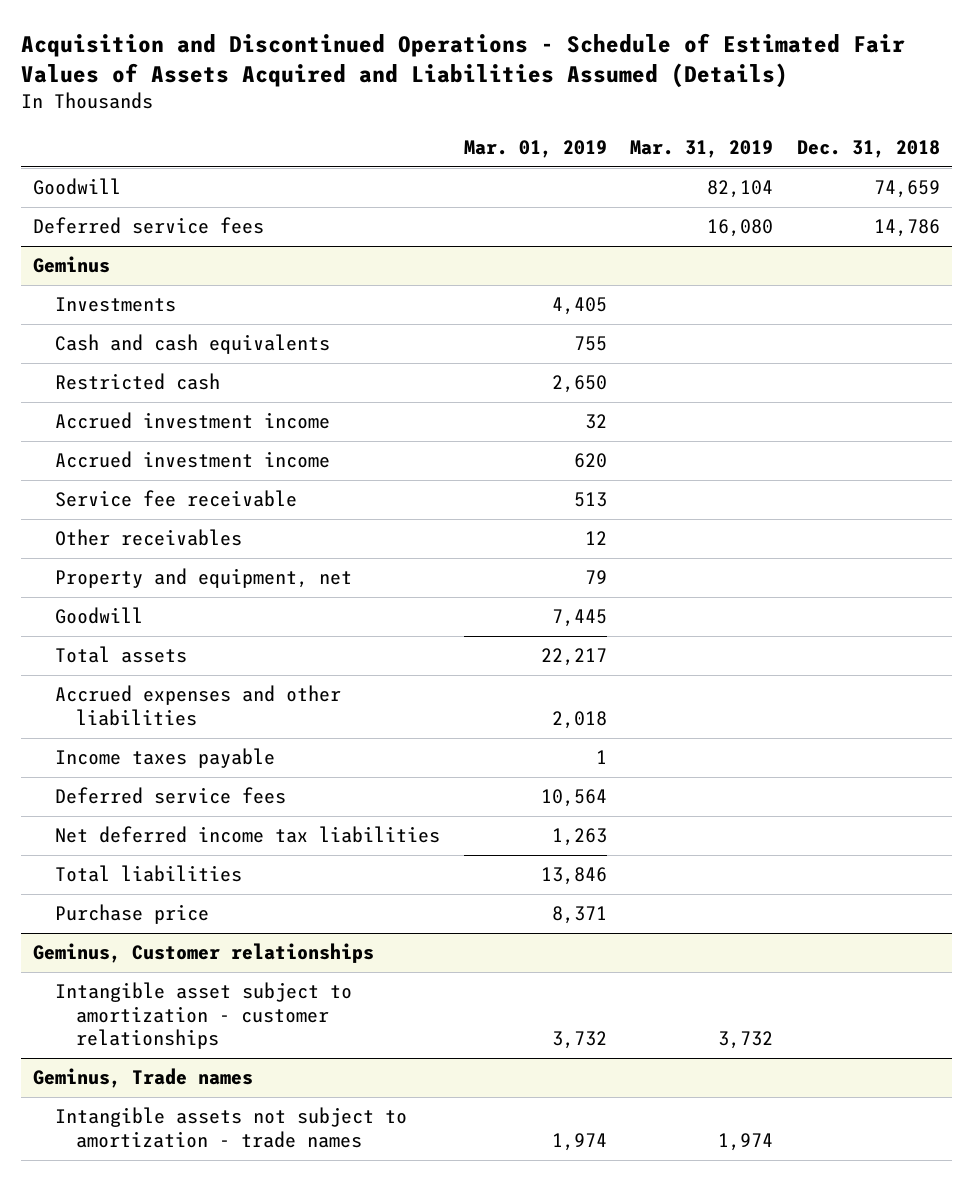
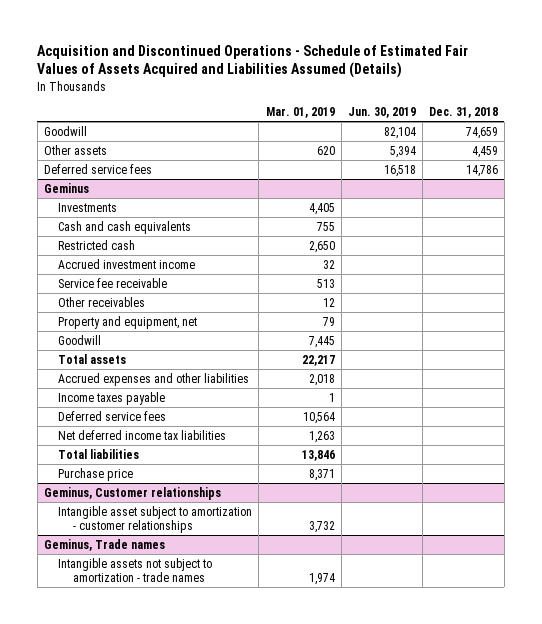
[630,139,774,158] Mar. 31, 2019 -> none
none -> [347,107,416,119] Jun. 30, 2019
none -> [43,144,107,155] Other assets
[54,451,330,469] Accrued investment income -> none

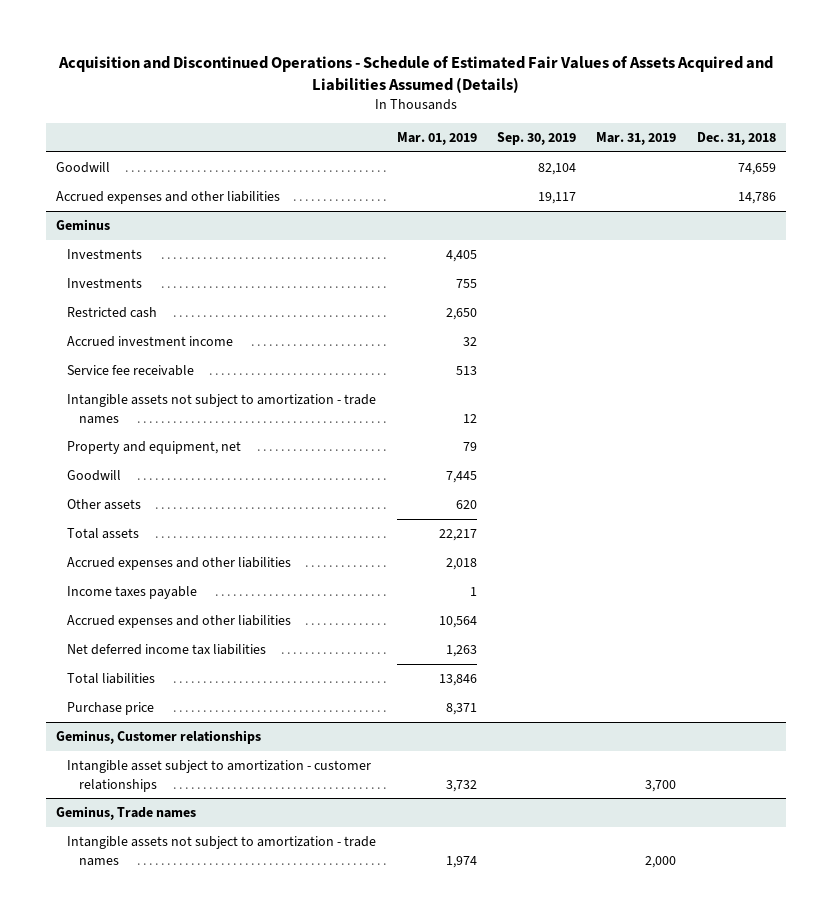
[347,107,416,119] Jun. 30, 2019 -> none
none -> [497,132,577,146] Sep. 30, 2019
none -> [596,132,677,146] Mar. 31, 2019
[43,144,107,155] Other assets -> none
[43,163,152,174] Deferred service fees -> [55,191,280,205] Accrued expenses and other liabilities
[58,220,192,234] Cash and cash equivalents -> [67,278,143,289] Investments
[58,296,146,307] Other receivables -> [67,394,377,424] Intangible assets not subject to amortization - trade names
none -> [67,499,142,511] Other assets
[58,410,167,421] Deferred service fees -> [67,615,292,629] Accrued expenses and other liabilities

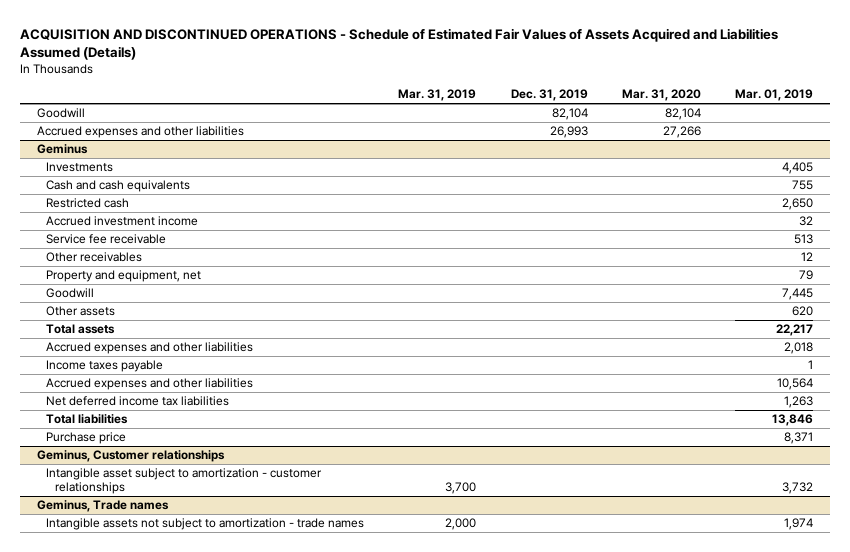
[57,55,773,93] Acquisition and Discontinued Operations - Schedule of Estimated Fair Values of Assets Acquired and Liabilities Assumed (Details) -> [20,27,779,61] ACQUISITION AND DISCONTINUED OPERATIONS - Schedule of Estimated Fair Values of Assets Acquired and Liabilities Assumed (Details)
[497,132,577,146] Sep. 30, 2019 -> none
[696,132,776,146] Dec. 31, 2018 -> none
none -> [510,89,588,102] Dec. 31, 2019
none -> [621,89,701,102] Mar. 31, 2020
[67,278,143,289] Investments -> [46,180,191,193] Cash and cash equivalents
[67,394,377,424] Intangible assets not subject to amortization - trade names -> [46,252,143,263] Other receivables

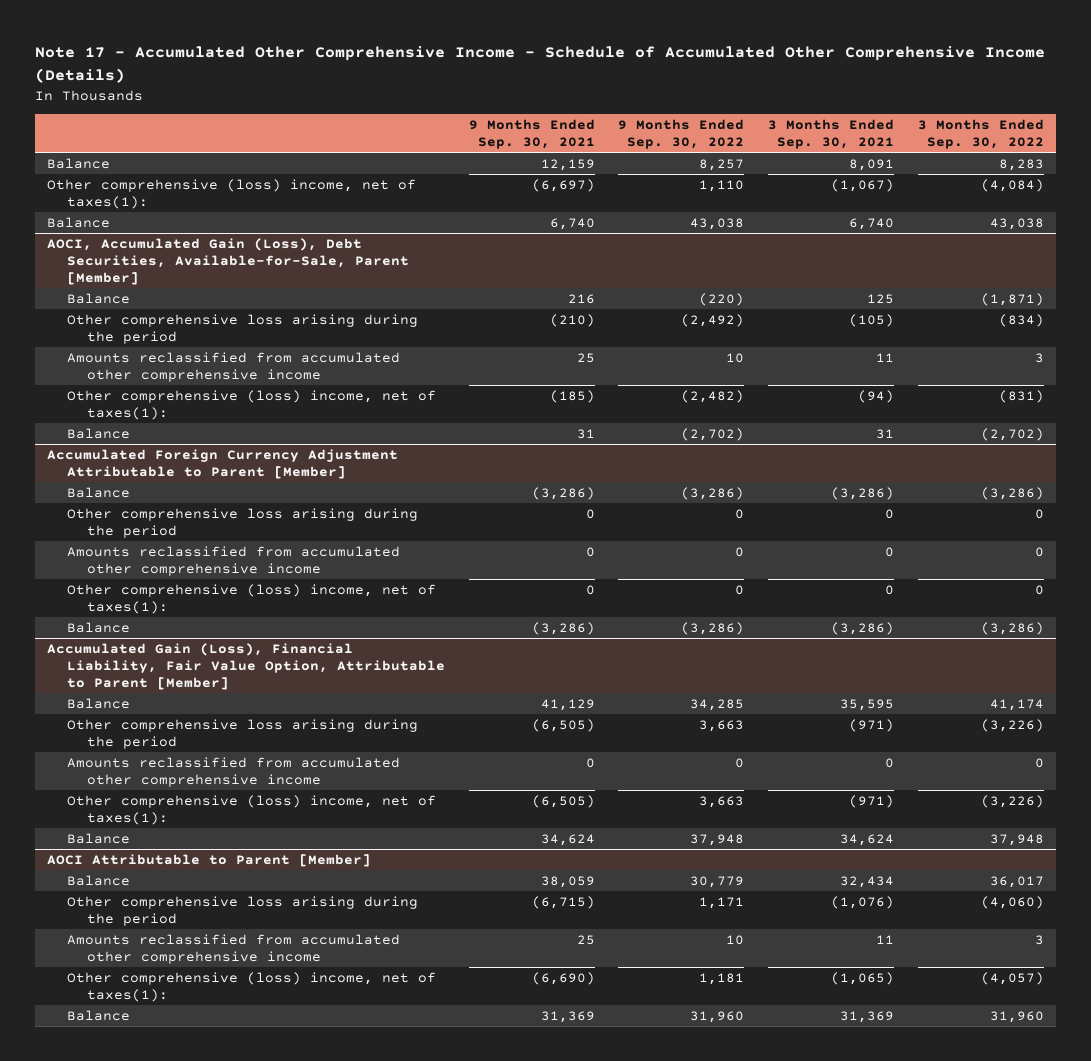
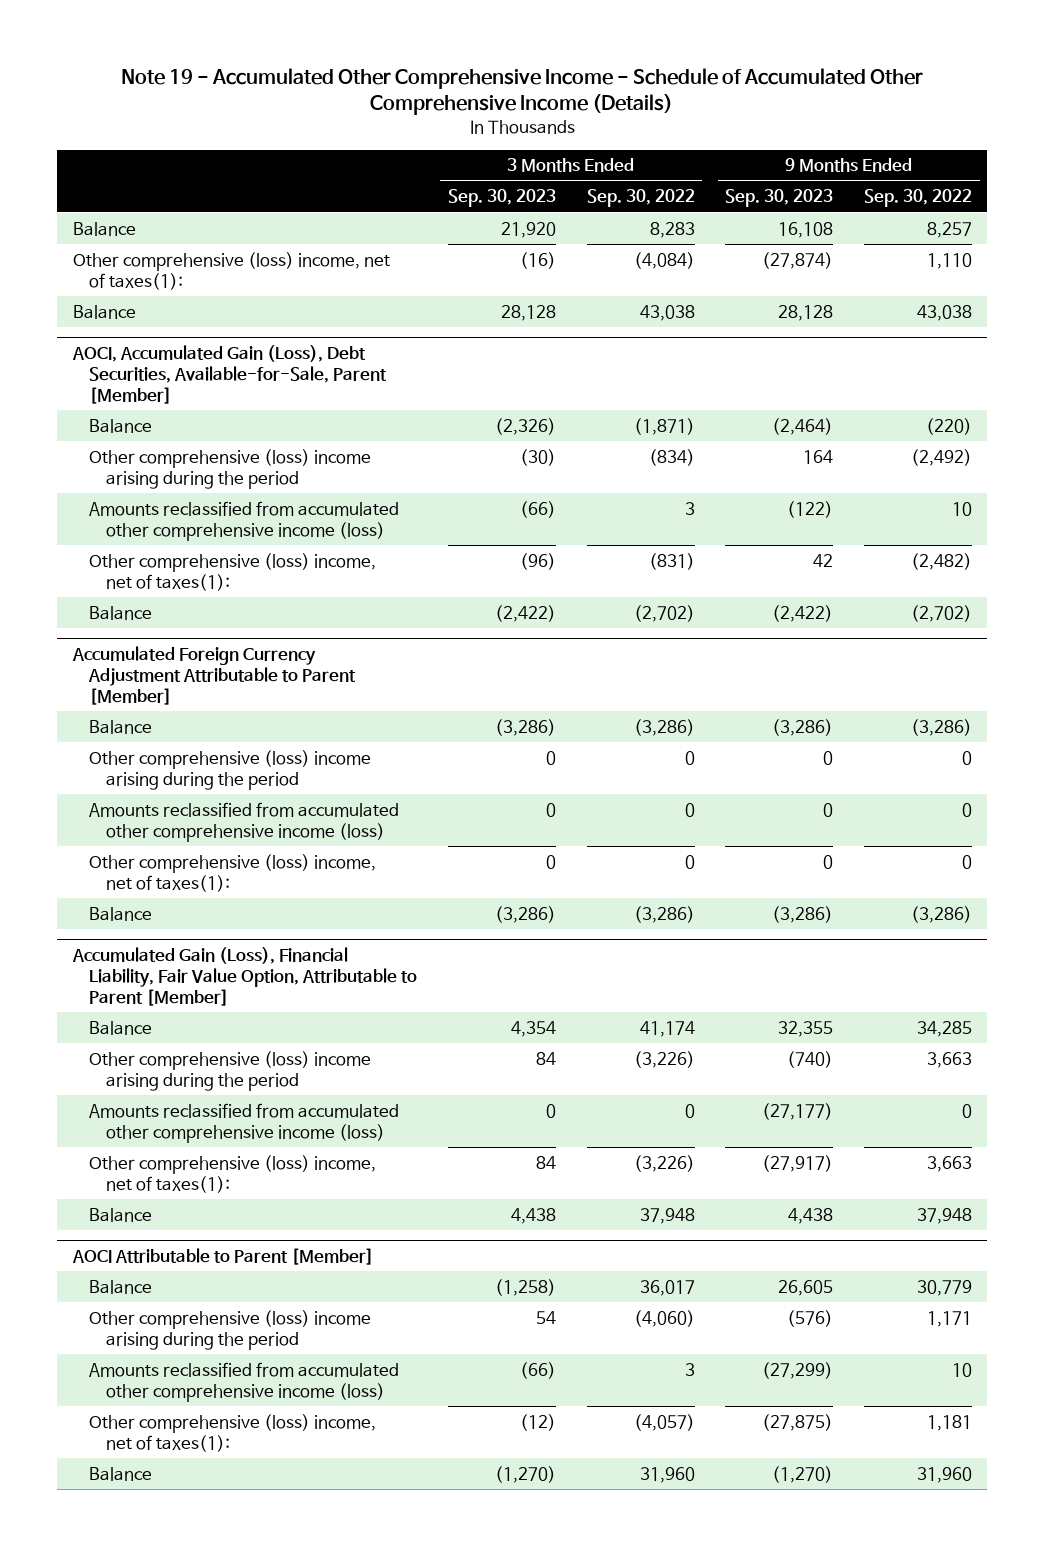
[34,46,1045,83] Note 17 - Accumulated Other Comprehensive Income - Schedule of Accumulated Other Comprehensive Income (Details) -> [121,67,924,115] Note 19 - Accumulated Other Comprehensive Income - Schedule of Accumulated Other Comprehensive Income (Details)
[468,119,595,149] 9 Months Ended Sep. 30, 2021 -> none
[768,119,895,149] 3 Months Ended Sep. 30, 2021 -> none
none -> [447,189,556,208] Sep. 30, 2023
none -> [725,189,834,208] Sep. 30, 2023
[66,314,418,344] Other comprehensive loss arising during the period -> [89,448,372,489] Other comprehensive (loss) income arising during the period
[66,352,400,382] Amounts reclassified from accumulated other comprehensive income -> [89,500,400,541] Amounts reclassified from accumulated other comprehensive income (loss)
[66,508,418,538] Other comprehensive loss arising during the period -> [89,749,372,790] Other comprehensive (loss) income arising during the period
[66,546,400,576] Amounts reclassified from accumulated other comprehensive income -> [89,801,400,842] Amounts reclassified from accumulated other comprehensive income (loss)
[66,719,418,749] Other comprehensive loss arising during the period -> [89,1050,372,1091] Other comprehensive (loss) income arising during the period
[66,757,400,787] Amounts reclassified from accumulated other comprehensive income -> [89,1102,400,1143] Amounts reclassified from accumulated other comprehensive income (loss)
[66,896,418,926] Other comprehensive loss arising during the period -> [89,1309,372,1350] Other comprehensive (loss) income arising during the period
[66,934,400,964] Amounts reclassified from accumulated other comprehensive income -> [89,1361,400,1402] Amounts reclassified from accumulated other comprehensive income (loss)

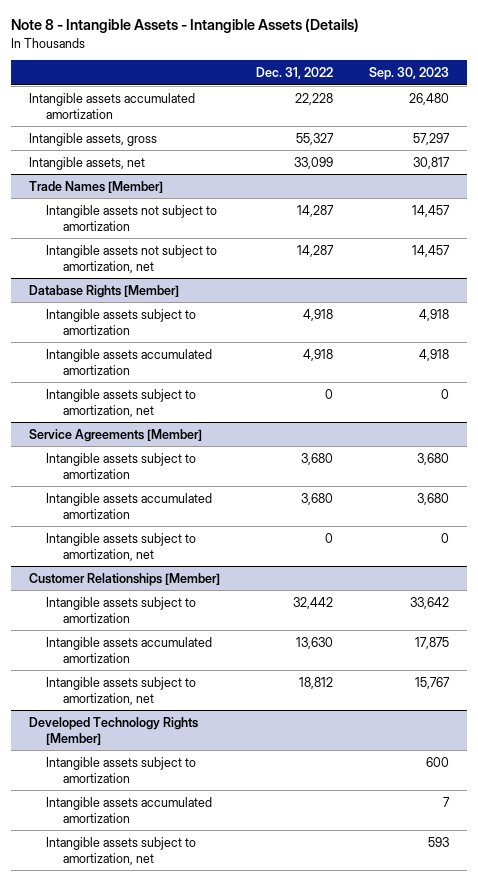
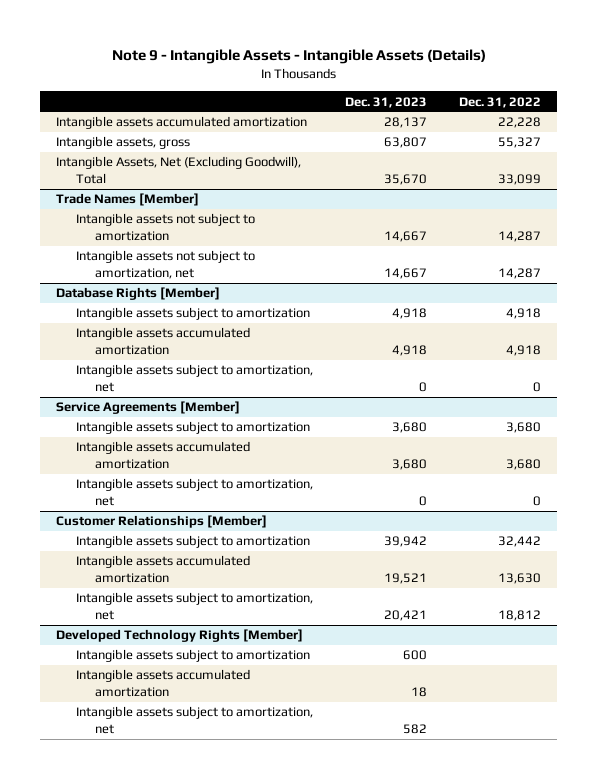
[10,18,359,34] Note 8 - Intangible Assets - Intangible Assets (Details) -> [111,49,486,65] Note 9 - Intangible Assets - Intangible Assets (Details)
[369,67,450,81] Sep. 30, 2023 -> none
none -> [344,96,427,108] Dec. 31, 2023
[28,156,145,170] Intangible assets, net -> [56,156,302,184] Intangible Assets, Net (Excluding Goodwill), Total

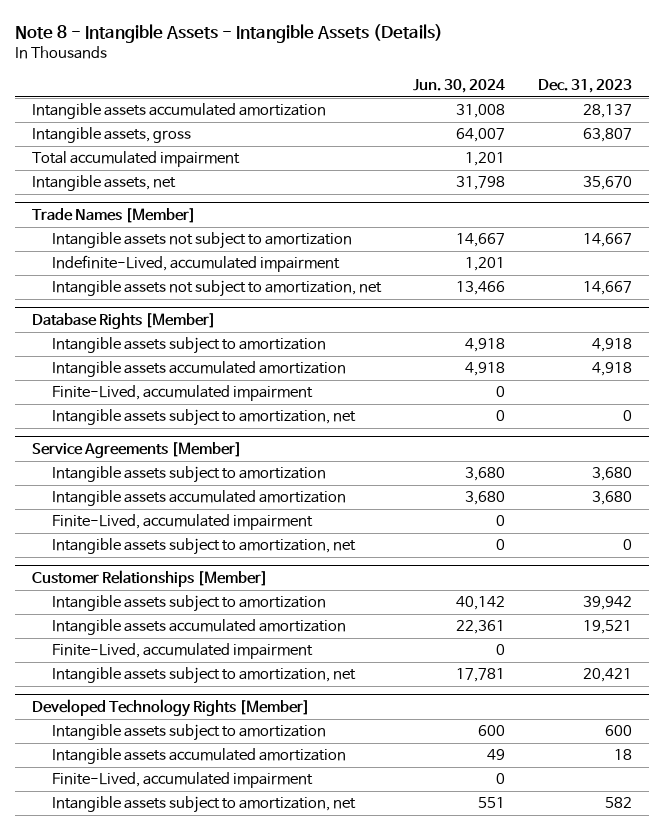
[111,49,486,65] Note 9 - Intangible Assets - Intangible Assets (Details) -> [15,23,444,43] Note 8 - Intangible Assets - Intangible Assets (Details)
[459,96,542,108] Dec. 31, 2022 -> none
none -> [413,78,506,93] Jun. 30, 2024
none -> [31,151,240,168] Total accumulated impairment
[56,156,302,184] Intangible Assets, Net (Excluding Goodwill), Total -> [31,175,176,192] Intangible assets, net
none -> [51,255,340,273] Indefinite-Lived, accumulated impairment
none -> [51,385,313,402] Finite-Lived, accumulated impairment
none -> [51,514,313,531] Finite-Lived, accumulated impairment
none -> [51,643,313,660] Finite-Lived, accumulated impairment
none -> [51,772,313,789] Finite-Lived, accumulated impairment

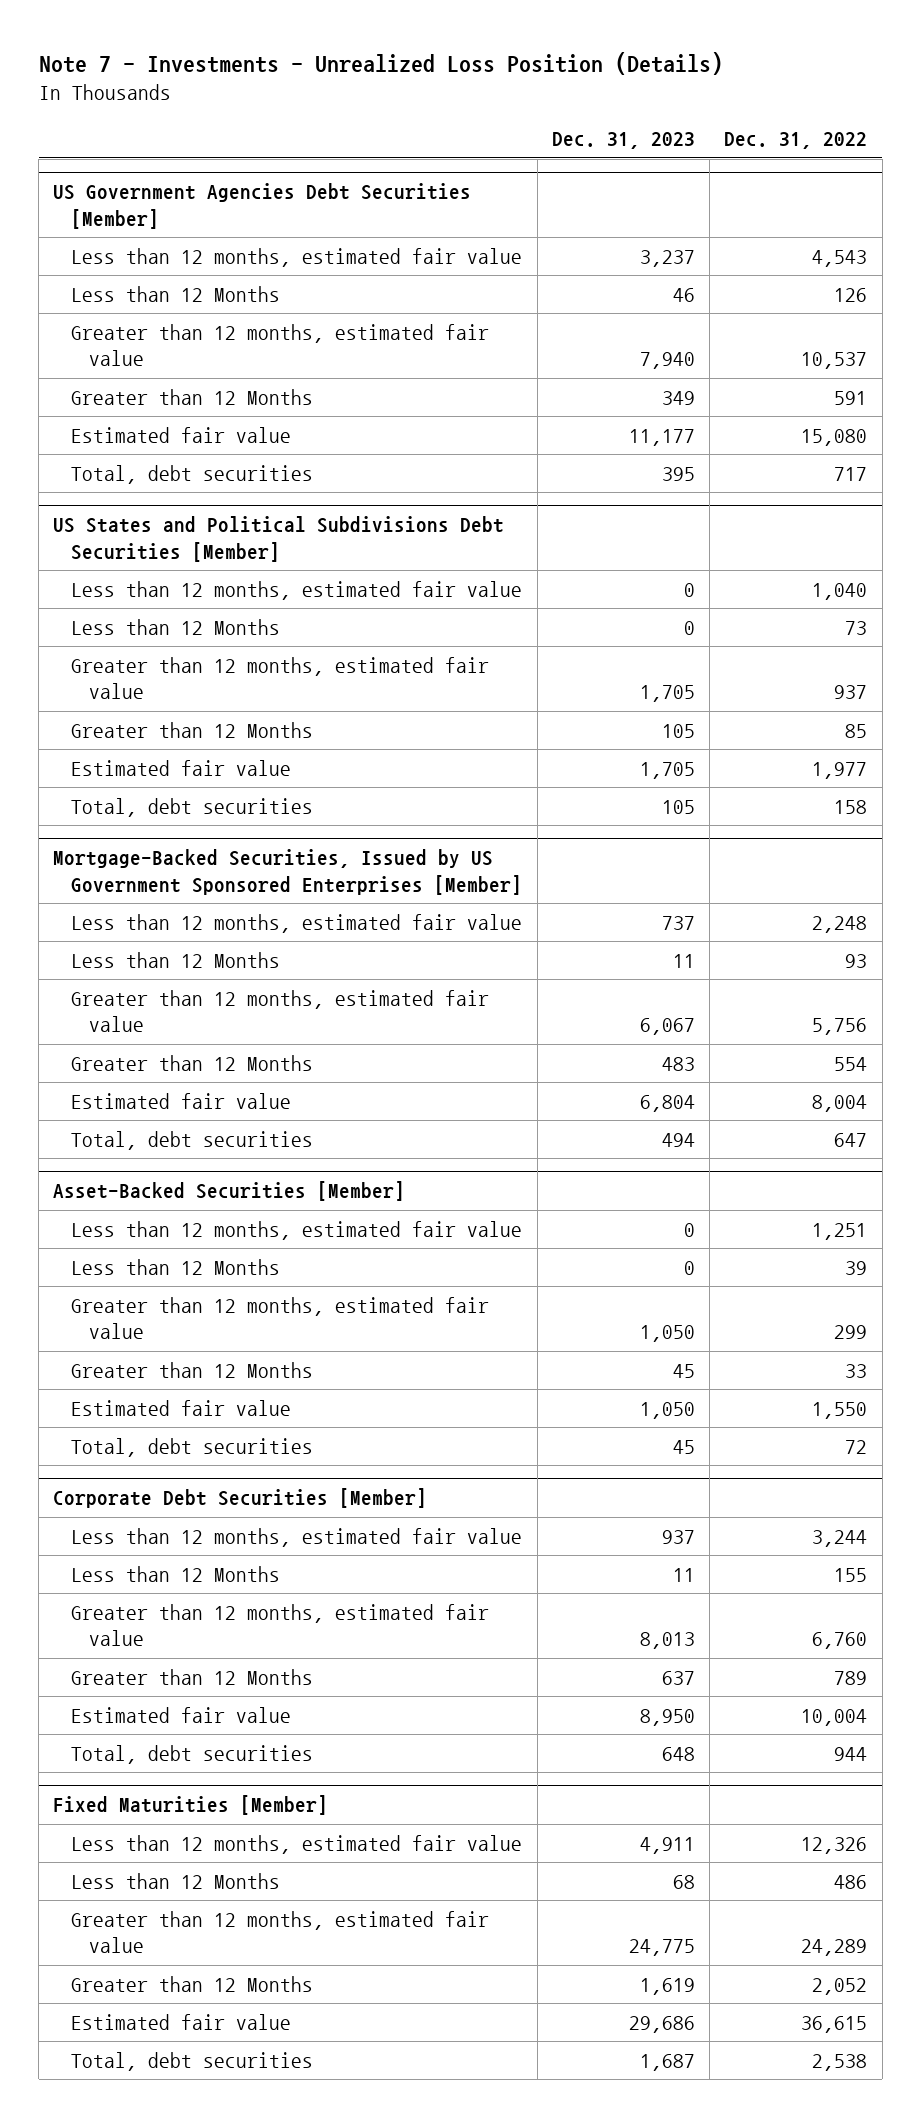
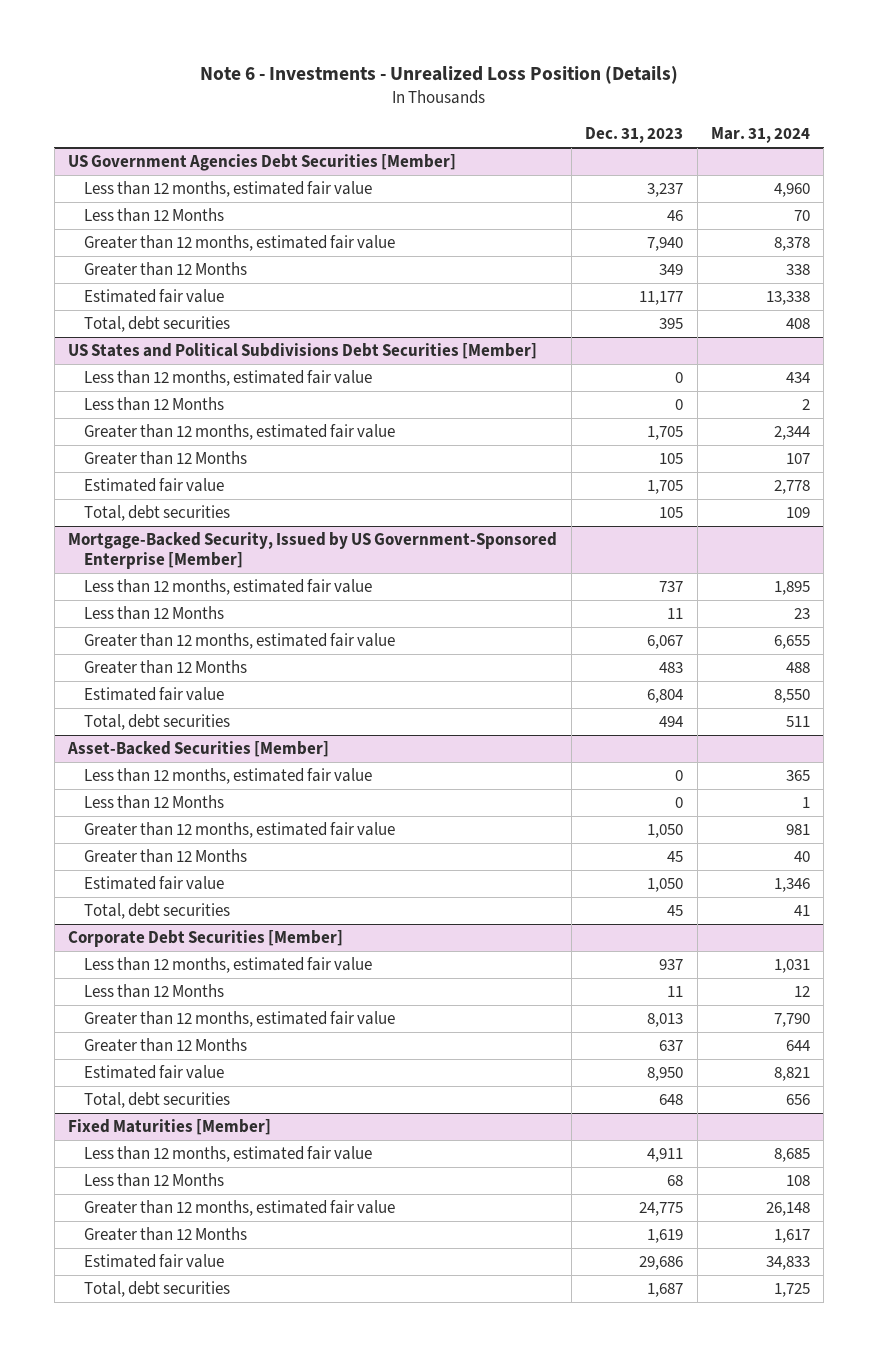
[38,51,723,75] Note 7 - Investments - Unrealized Loss Position (Details) -> [200,66,679,85] Note 6 - Investments - Unrealized Loss Position (Details)
[724,132,868,150] Dec. 31, 2022 -> none
none -> [710,127,810,144] Mar. 31, 2024
[53,849,523,895] Mortgage-Backed Securities, Issued by US Government Sponsored Enterprises [Member] -> [68,532,558,569] Mortgage-Backed Security, Issued by US Government-Sponsored Enterprise [Member]

